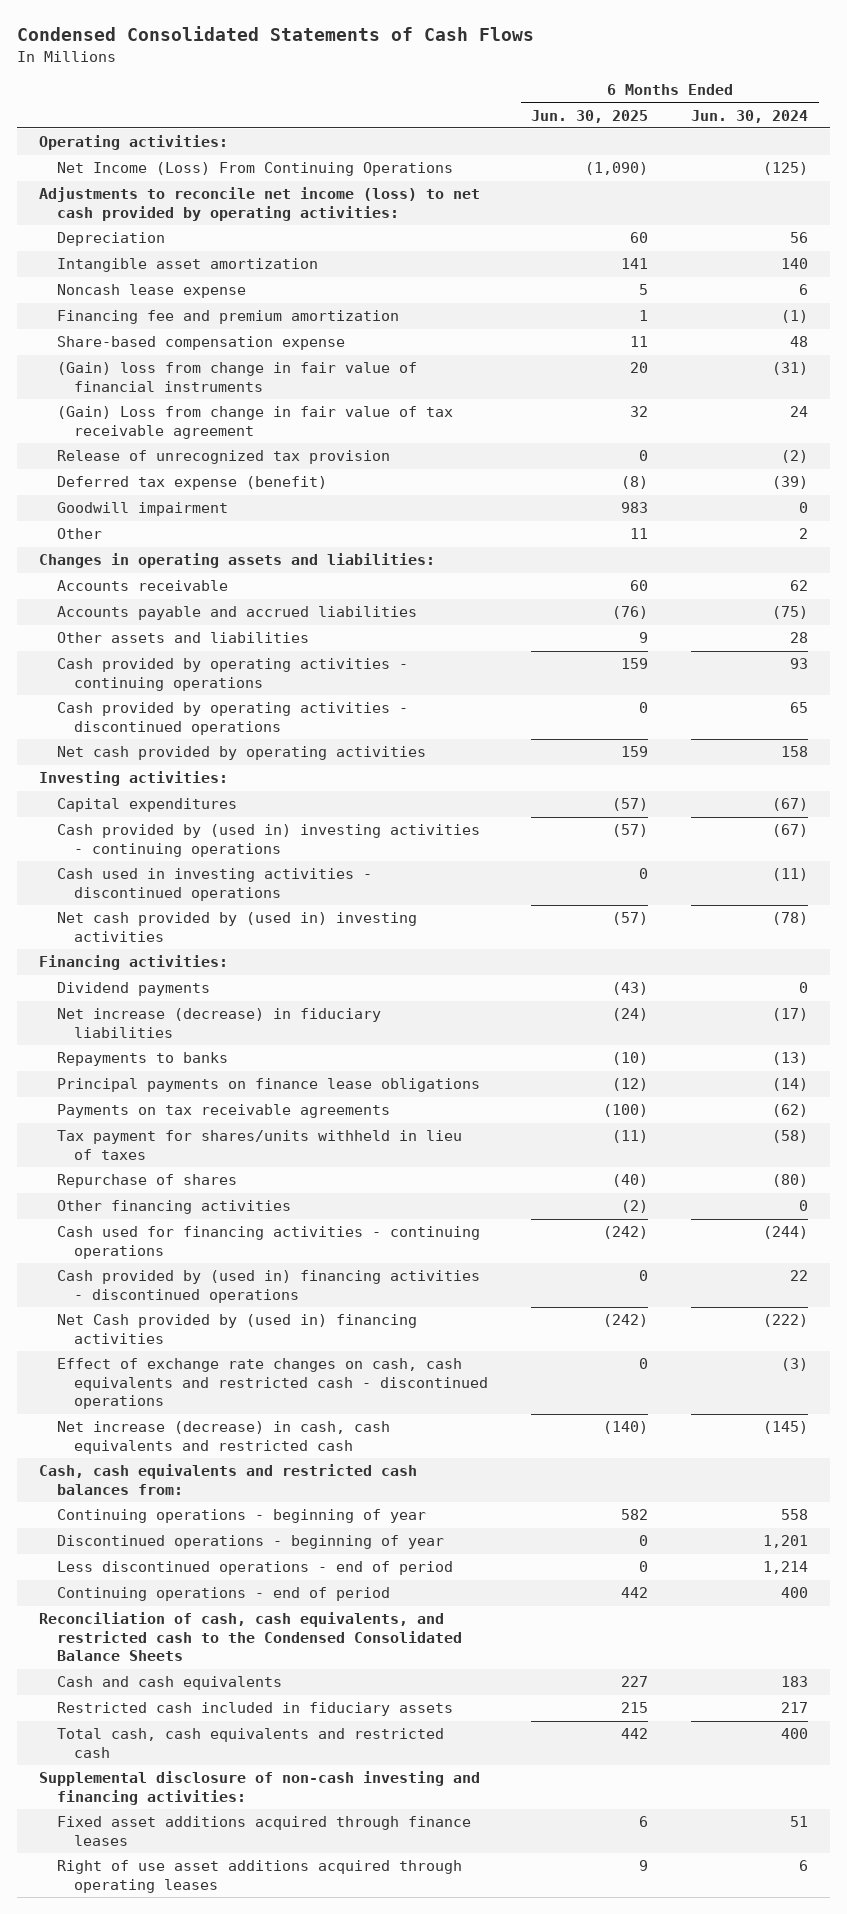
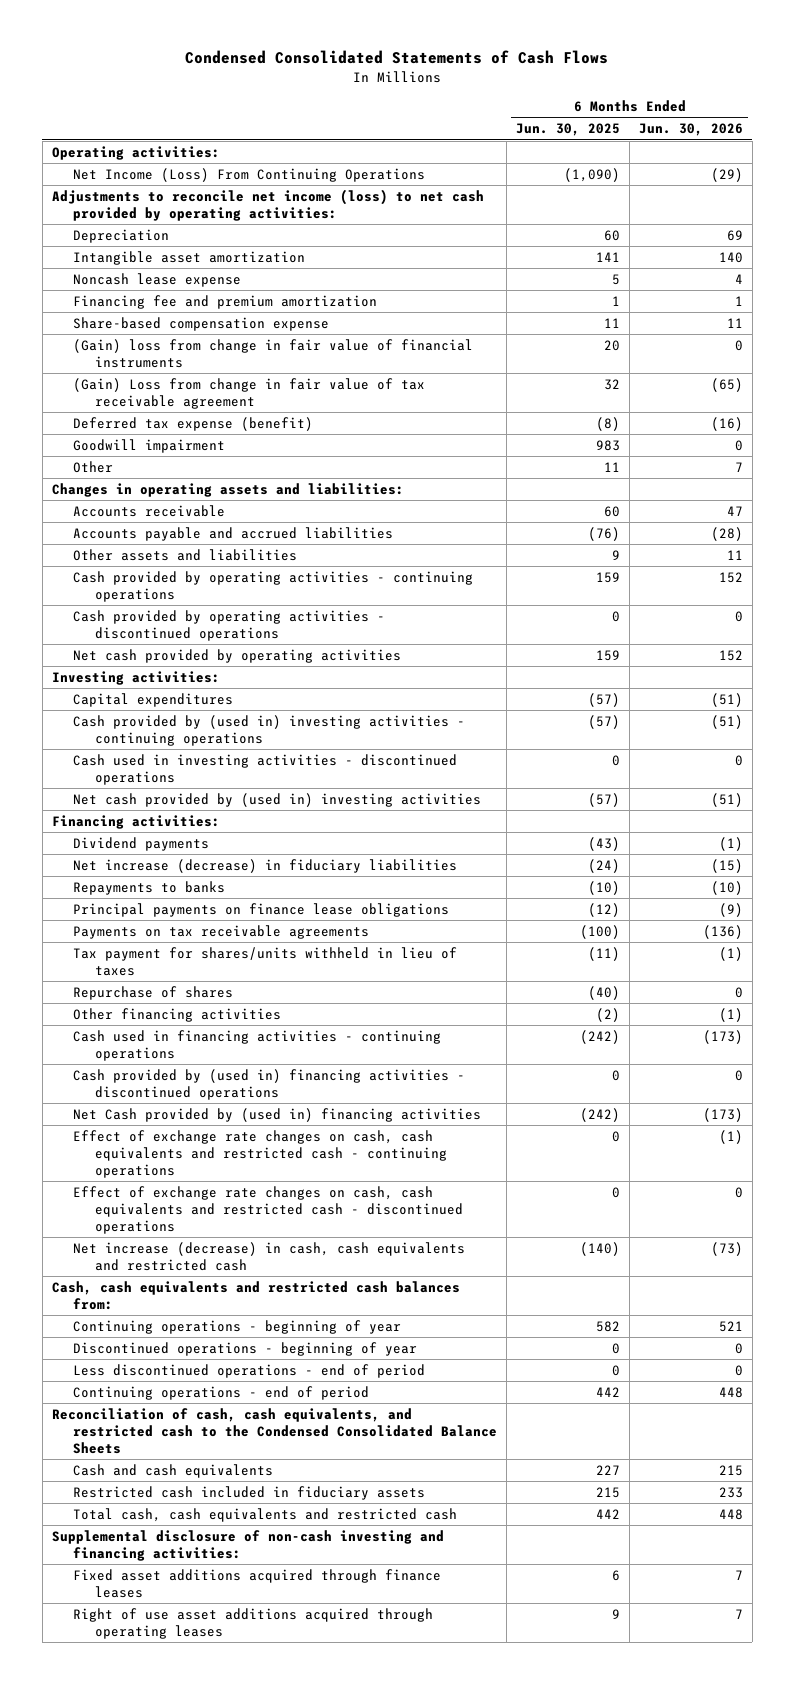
[691,109,809,123] Jun. 30, 2024 -> none
none -> [639,123,744,137] Jun. 30, 2026
[56,450,390,465] Release of unrecognized tax provision -> none
[56,1226,480,1259] Cash used for financing activities - continuing operations -> [73,1029,442,1061] Cash used in financing activities - continuing operations
none -> [73,1129,447,1178] Effect of exchange rate changes on cash, cash equivalents and restricted cash - continuing operations

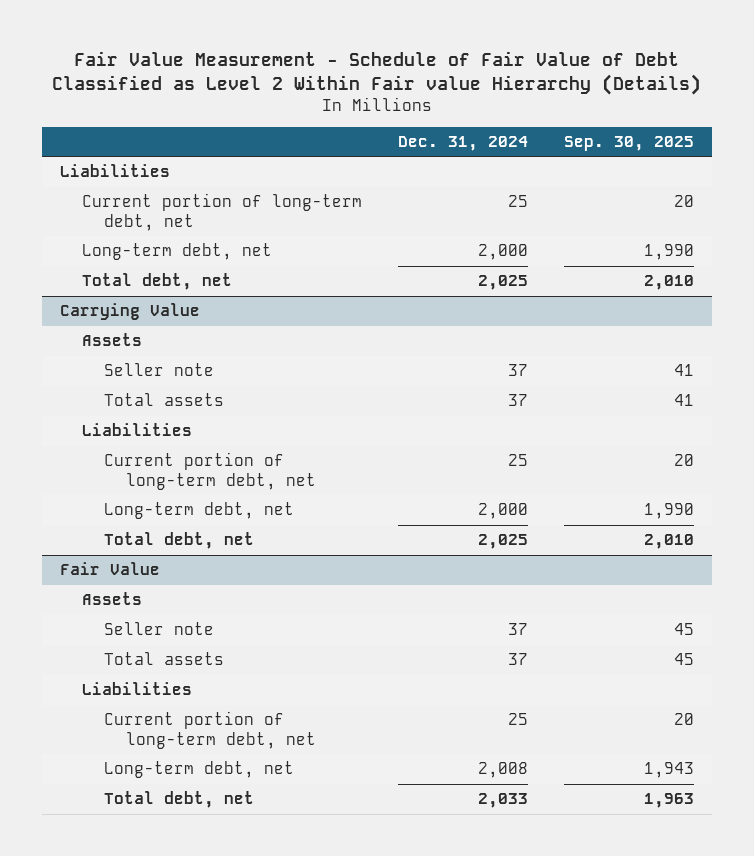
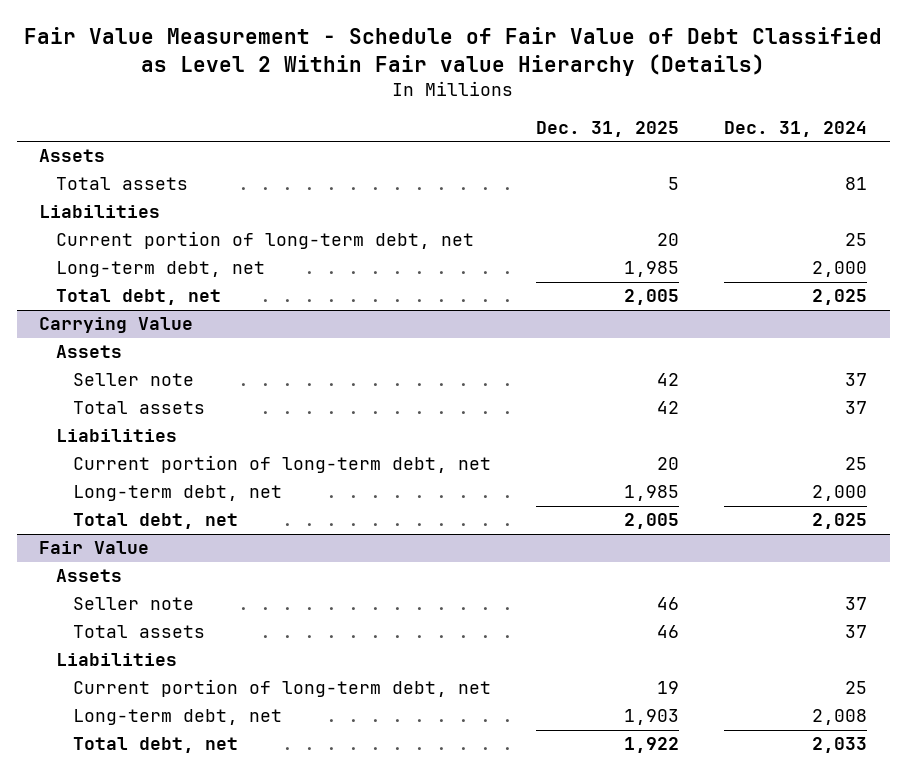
[563,135,694,151] Sep. 30, 2025 -> none
none -> [536,120,680,137] Dec. 31, 2025
none -> [39,149,106,163] Assets
none -> [56,177,189,191] Total assets

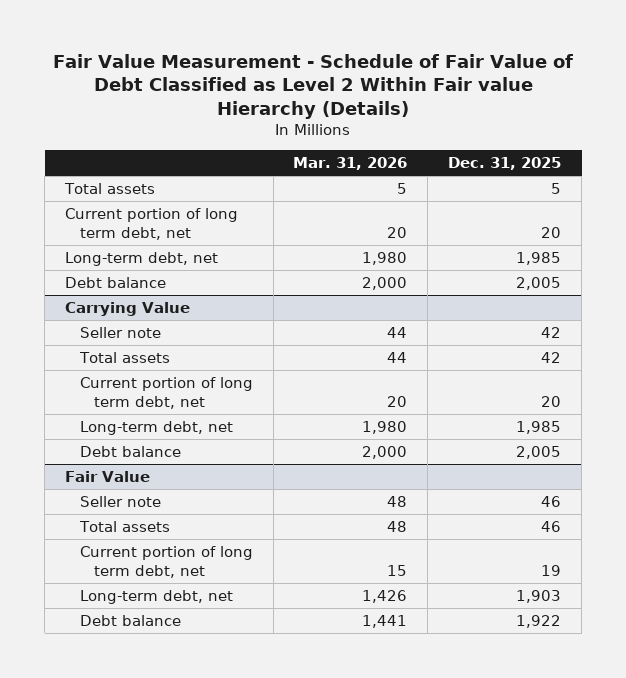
[724,120,868,137] Dec. 31, 2024 -> none
none -> [293,157,408,171] Mar. 31, 2026
[39,149,106,163] Assets -> none
[39,205,161,219] Liabilities -> none
[56,231,475,250] Current portion of long-term debt, net -> [65,208,239,241] Current portion of long term debt, net
[56,289,222,306] Total debt, net -> [65,277,167,289] Debt balance
[56,345,123,359] Assets -> none
[56,429,178,443] Liabilities -> none
[72,455,491,474] Current portion of long-term debt, net -> [79,377,253,410] Current portion of long term debt, net
[72,513,238,530] Total debt, net -> [79,446,181,458] Debt balance
[56,569,123,583] Assets -> none
[56,653,178,667] Liabilities -> none
[72,679,491,698] Current portion of long-term debt, net -> [79,546,253,579] Current portion of long term debt, net
[72,737,238,754] Total debt, net -> [79,615,181,627] Debt balance

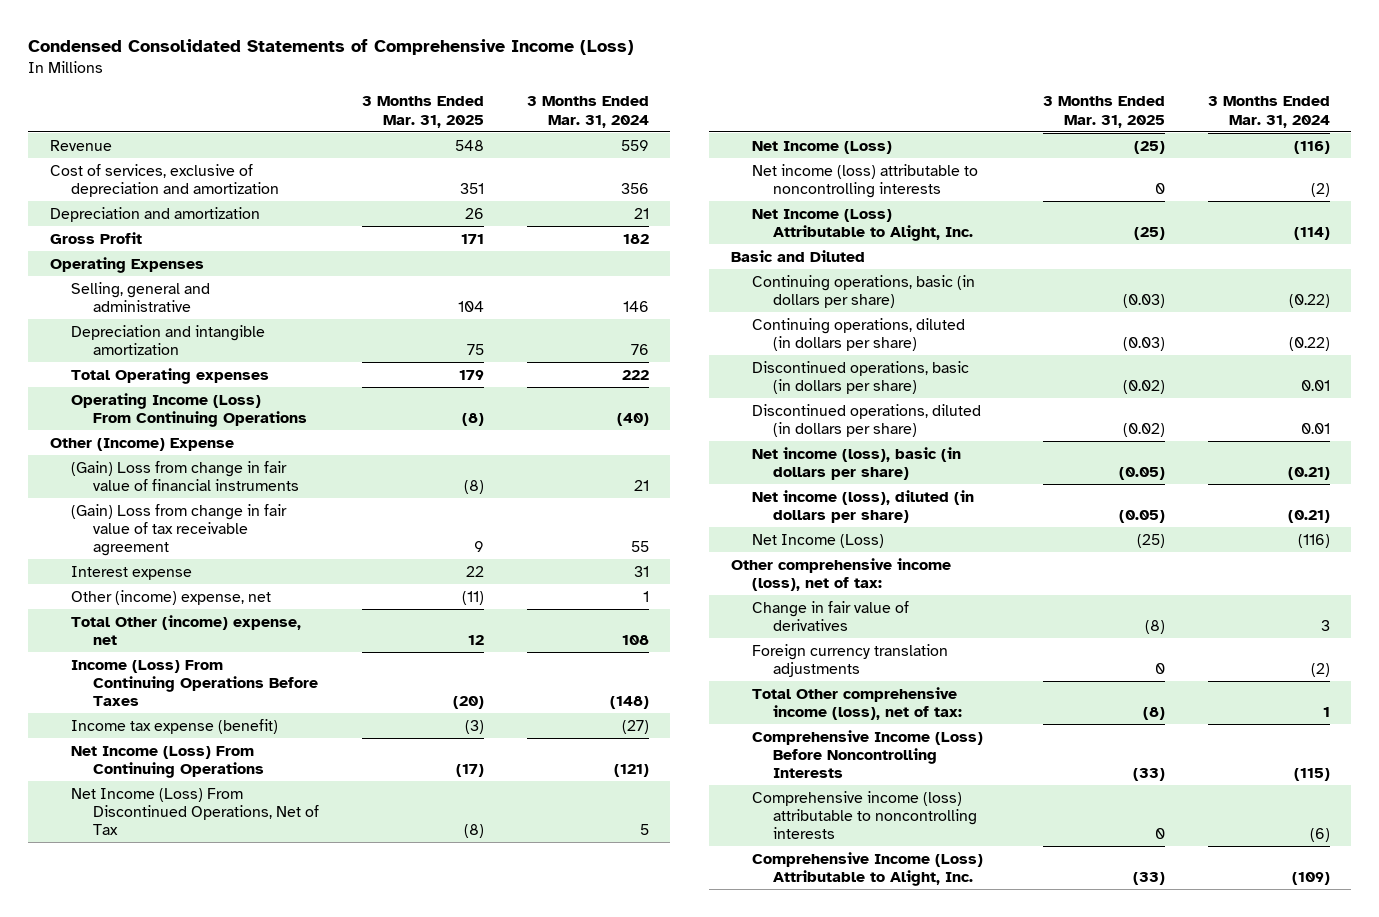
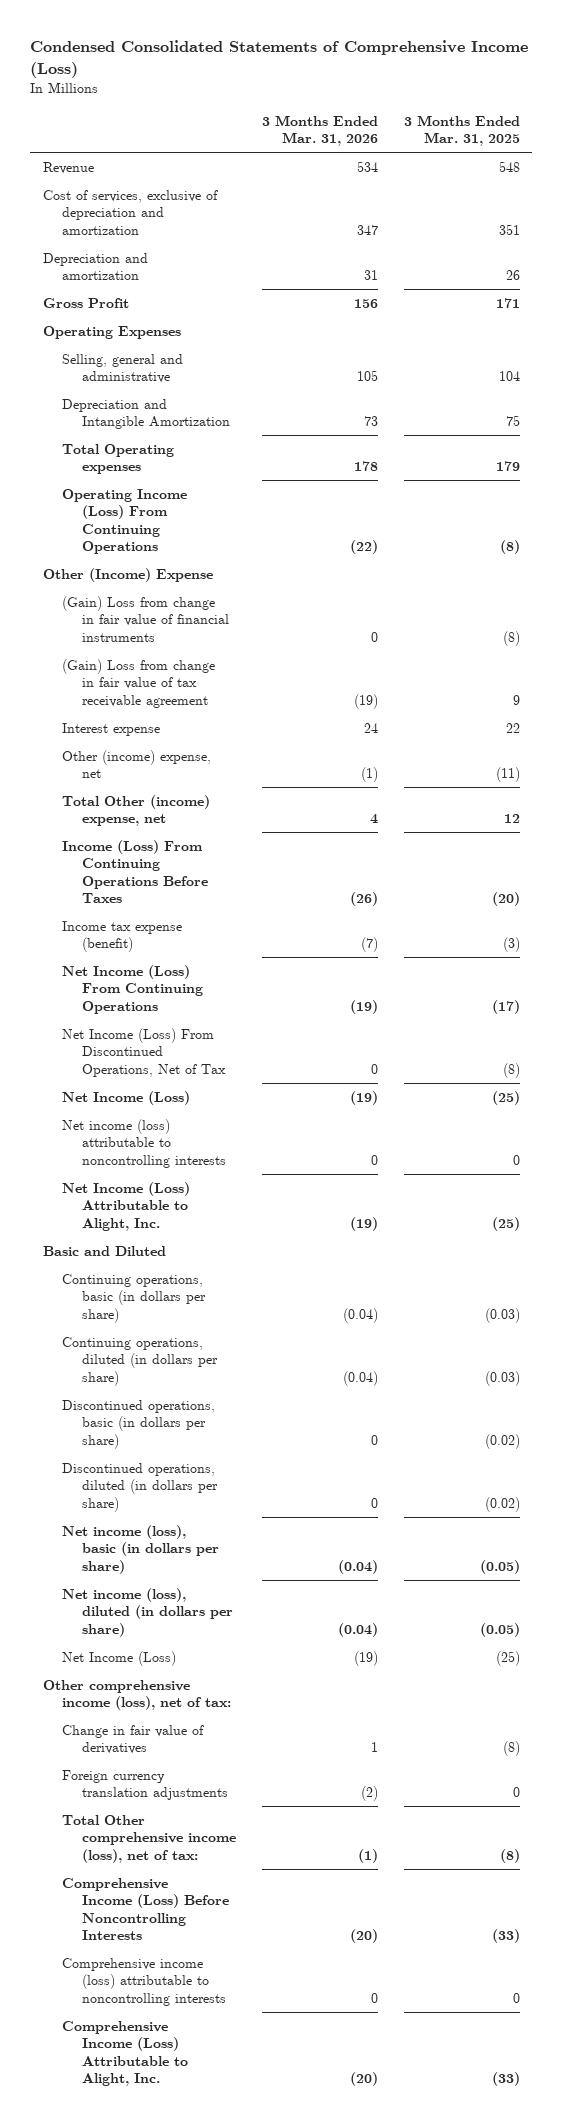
[526,96,649,128] 3 Months Ended Mar. 31, 2024 -> none
none -> [261,114,378,146] 3 Months Ended Mar. 31, 2026
[71,324,266,355] Depreciation and intangible amortization -> [62,398,230,430] Depreciation and Intangible Amortization

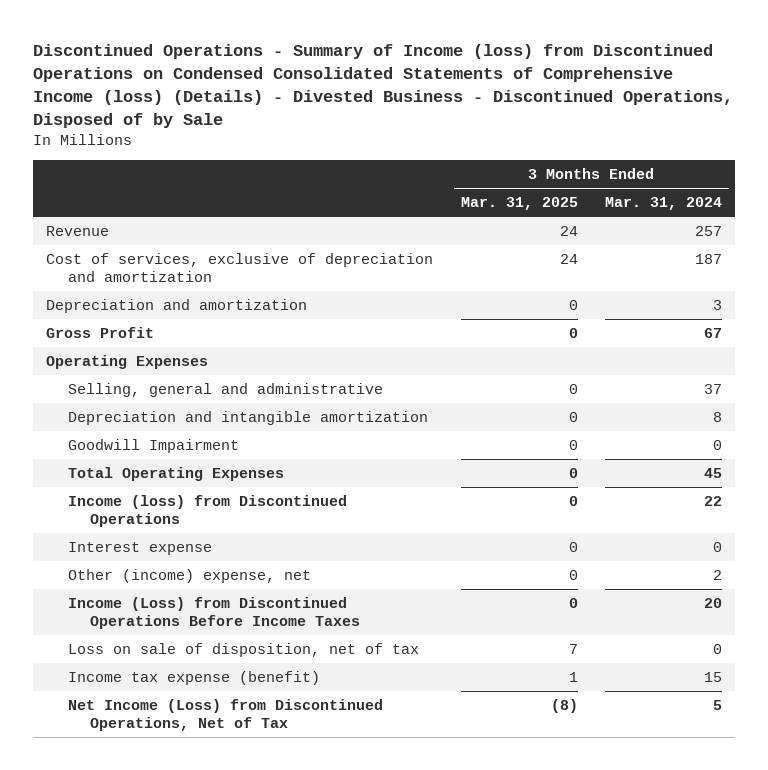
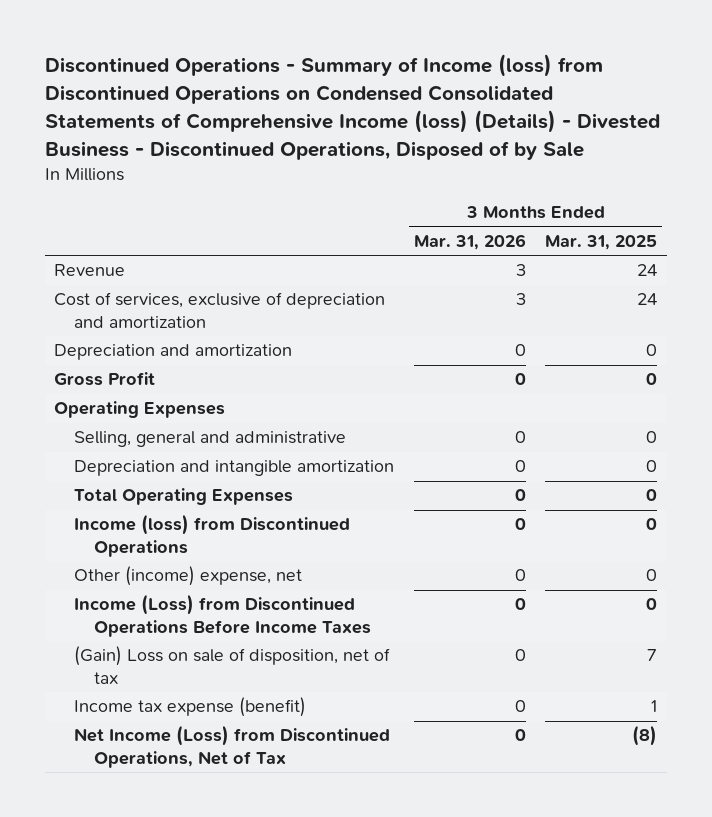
[604,197,722,211] Mar. 31, 2024 -> none
none -> [413,233,526,250] Mar. 31, 2026
[68,439,240,454] Goodwill Impairment -> none
[68,542,213,556] Interest expense -> none
[68,643,420,658] Loss on sale of disposition, net of tax -> [74,646,391,685] (Gain) Loss on sale of disposition, net of tax

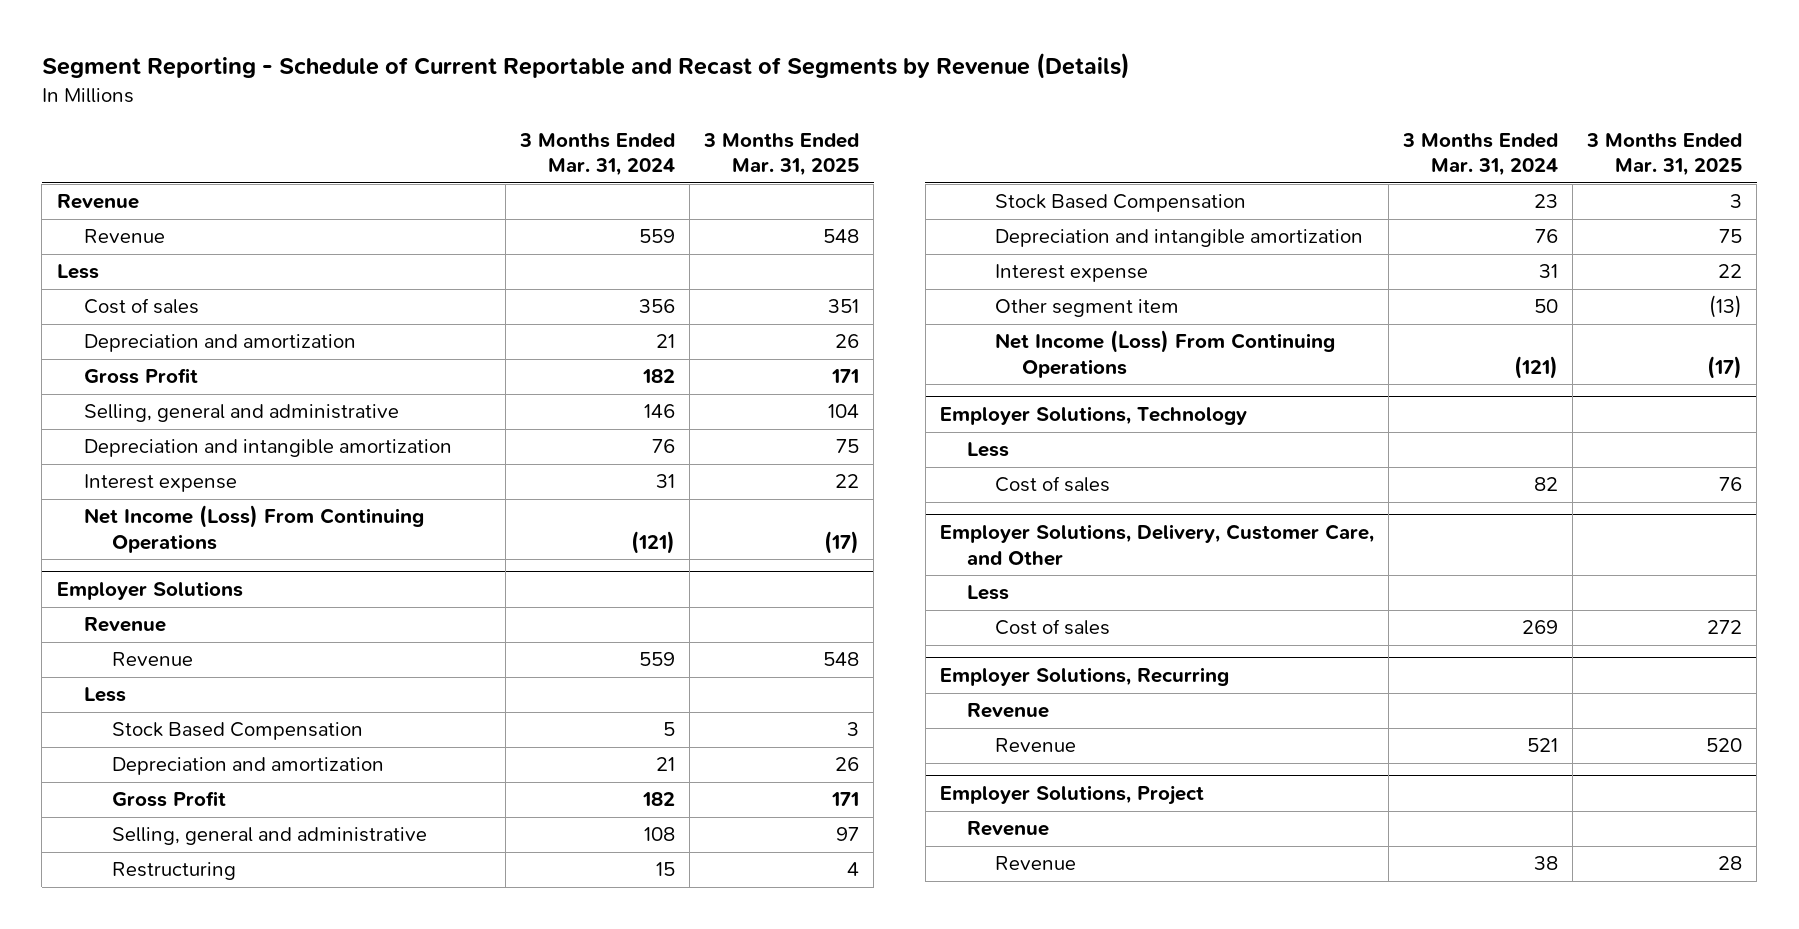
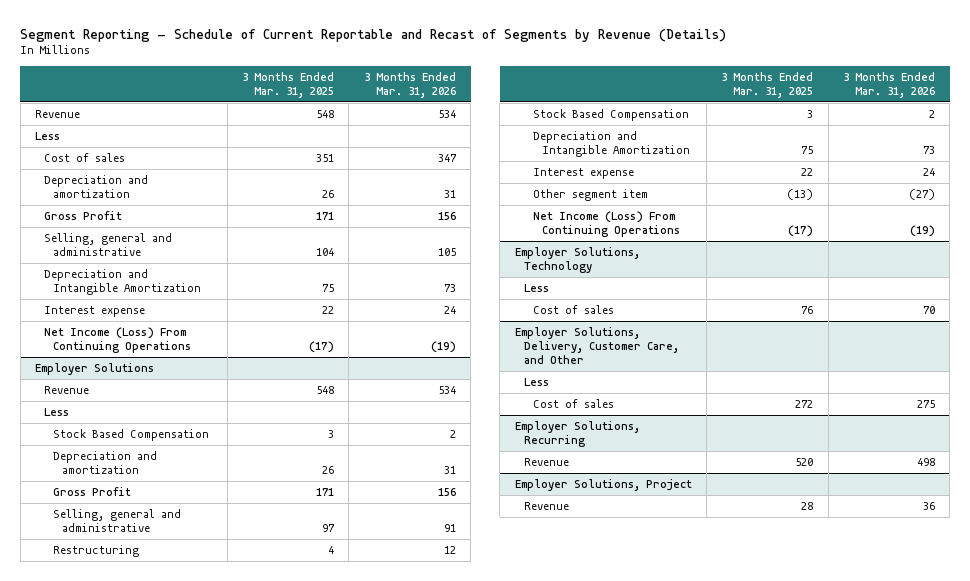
[518,132,675,177] 3 Months Ended Mar. 31, 2024 -> none
none -> [363,72,456,99] 3 Months Ended Mar. 31, 2026
[56,194,139,210] Revenue -> none
[84,439,453,458] Depreciation and intangible amortization -> [44,269,202,295] Depreciation and Intangible Amortization
[84,617,167,633] Revenue -> none
[994,229,1363,248] Depreciation and intangible amortization -> [532,131,690,157] Depreciation and Intangible Amortization
[967,703,1050,719] Revenue -> none
[967,821,1050,837] Revenue -> none

